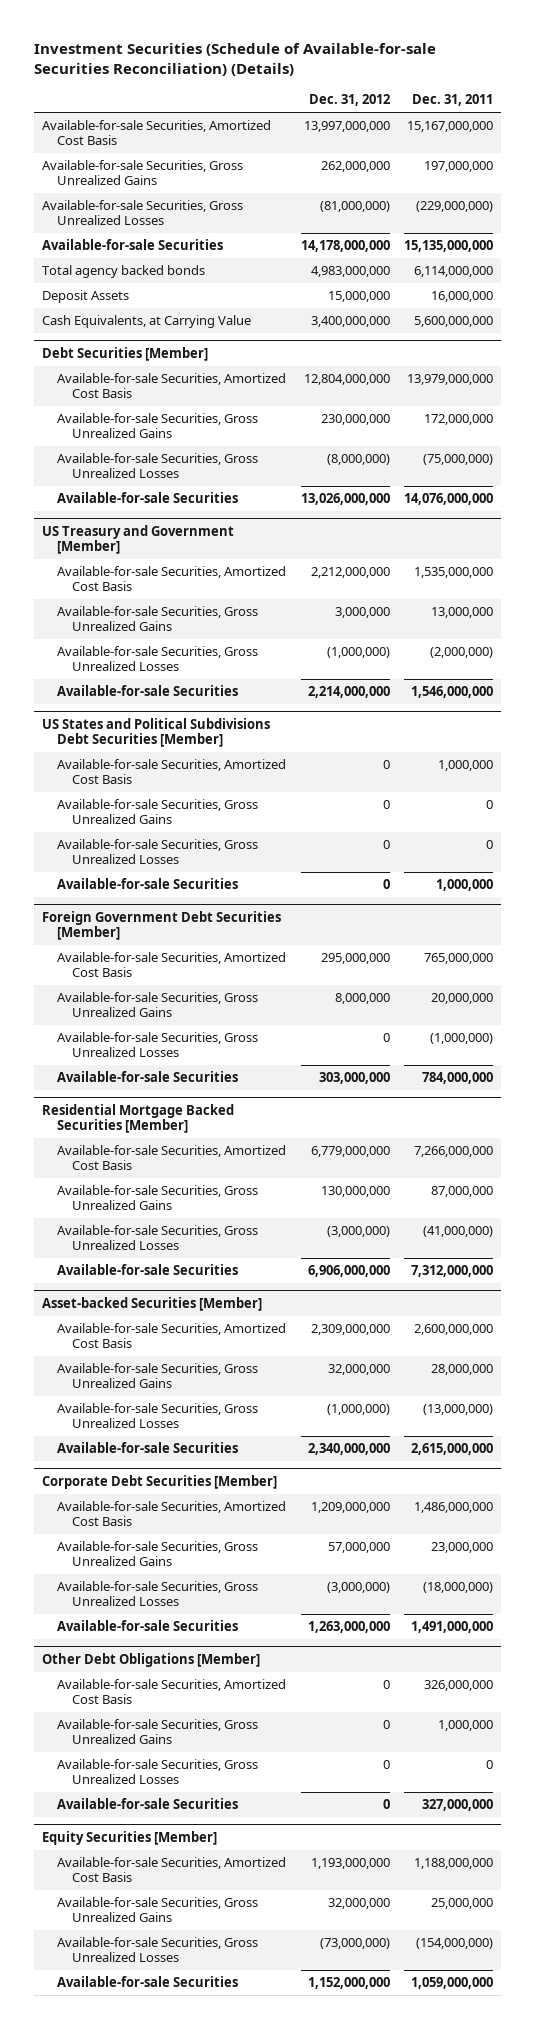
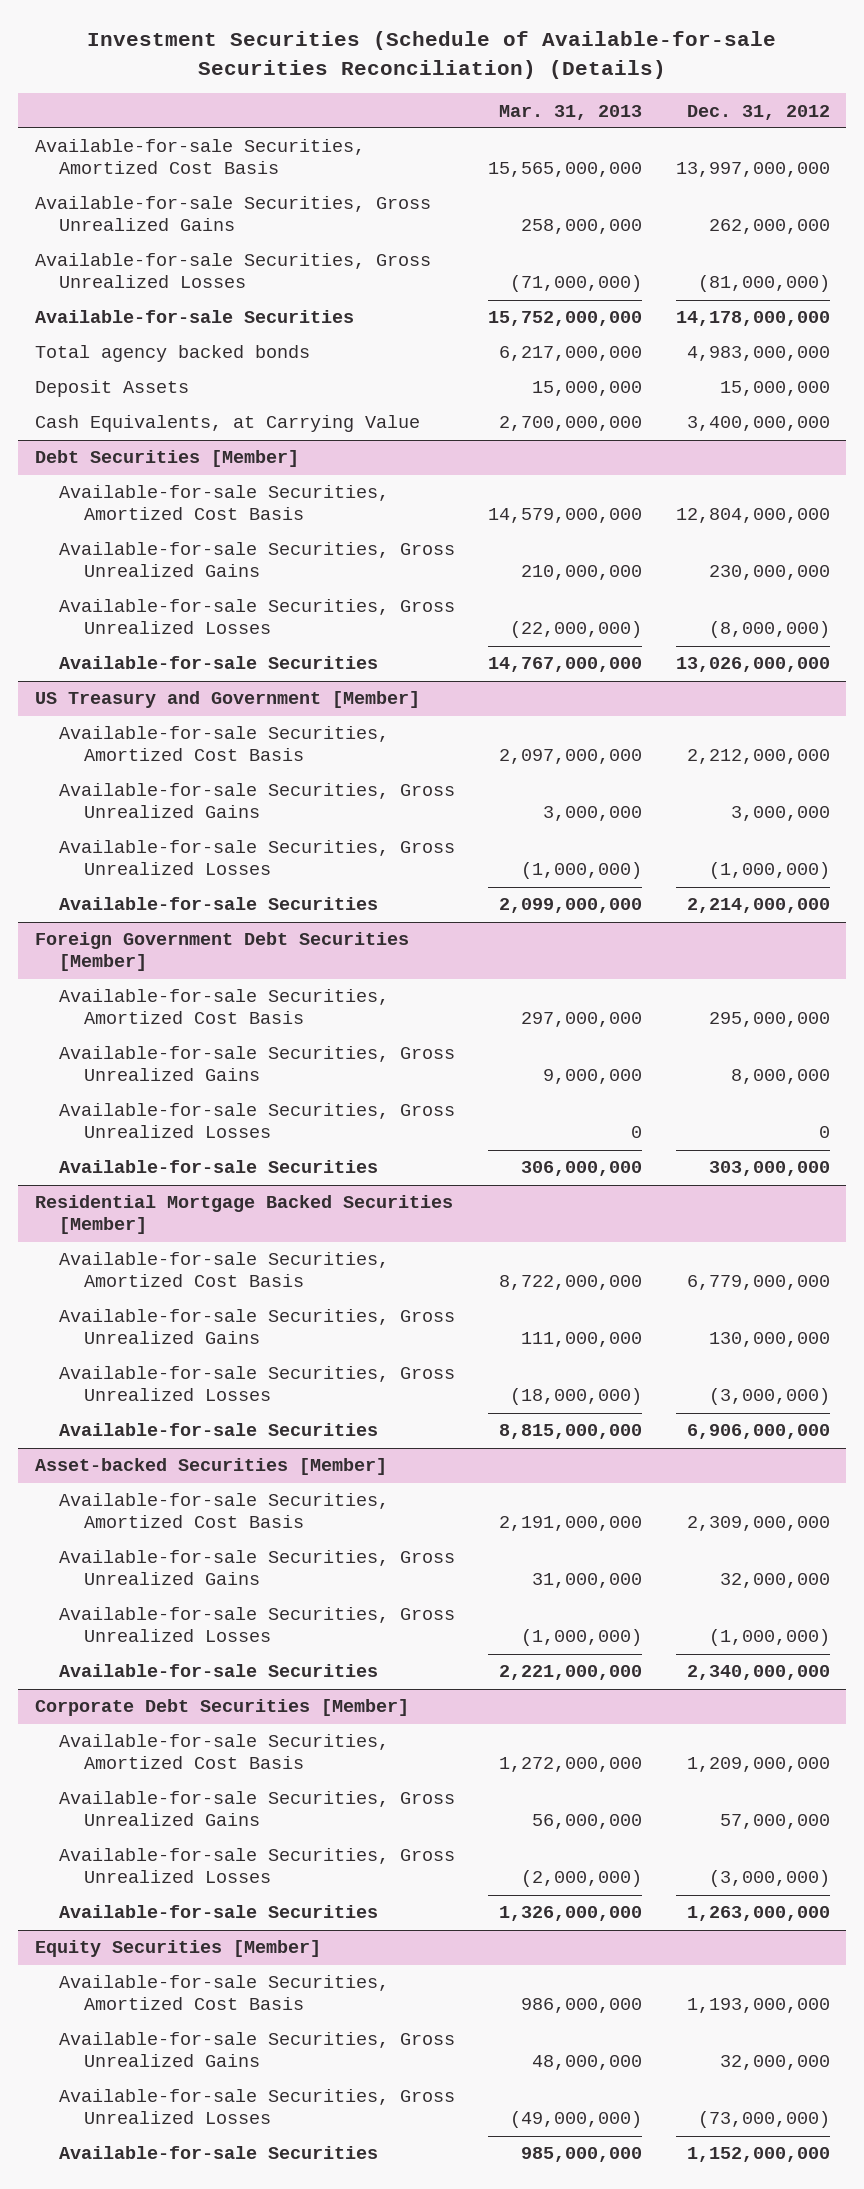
[412,94,494,107] Dec. 31, 2011 -> none
none -> [499,104,643,120] Mar. 31, 2013
[41,717,270,748] US States and Political Subdivisions Debt Securities [Member] -> none
[56,759,286,785] Available-for-sale Securities, Amortized Cost Basis -> none
[56,799,258,825] Available-for-sale Securities, Gross Unrealized Gains -> none
[56,839,258,865] Available-for-sale Securities, Gross Unrealized Losses -> none
[56,878,238,890] Available-for-sale Securities -> none
[41,1652,260,1667] Other Debt Obligations [Member] -> none
[56,1679,286,1705] Available-for-sale Securities, Amortized Cost Basis -> none
[56,1719,258,1745] Available-for-sale Securities, Gross Unrealized Gains -> none
[56,1759,258,1785] Available-for-sale Securities, Gross Unrealized Losses -> none
[56,1798,238,1810] Available-for-sale Securities -> none

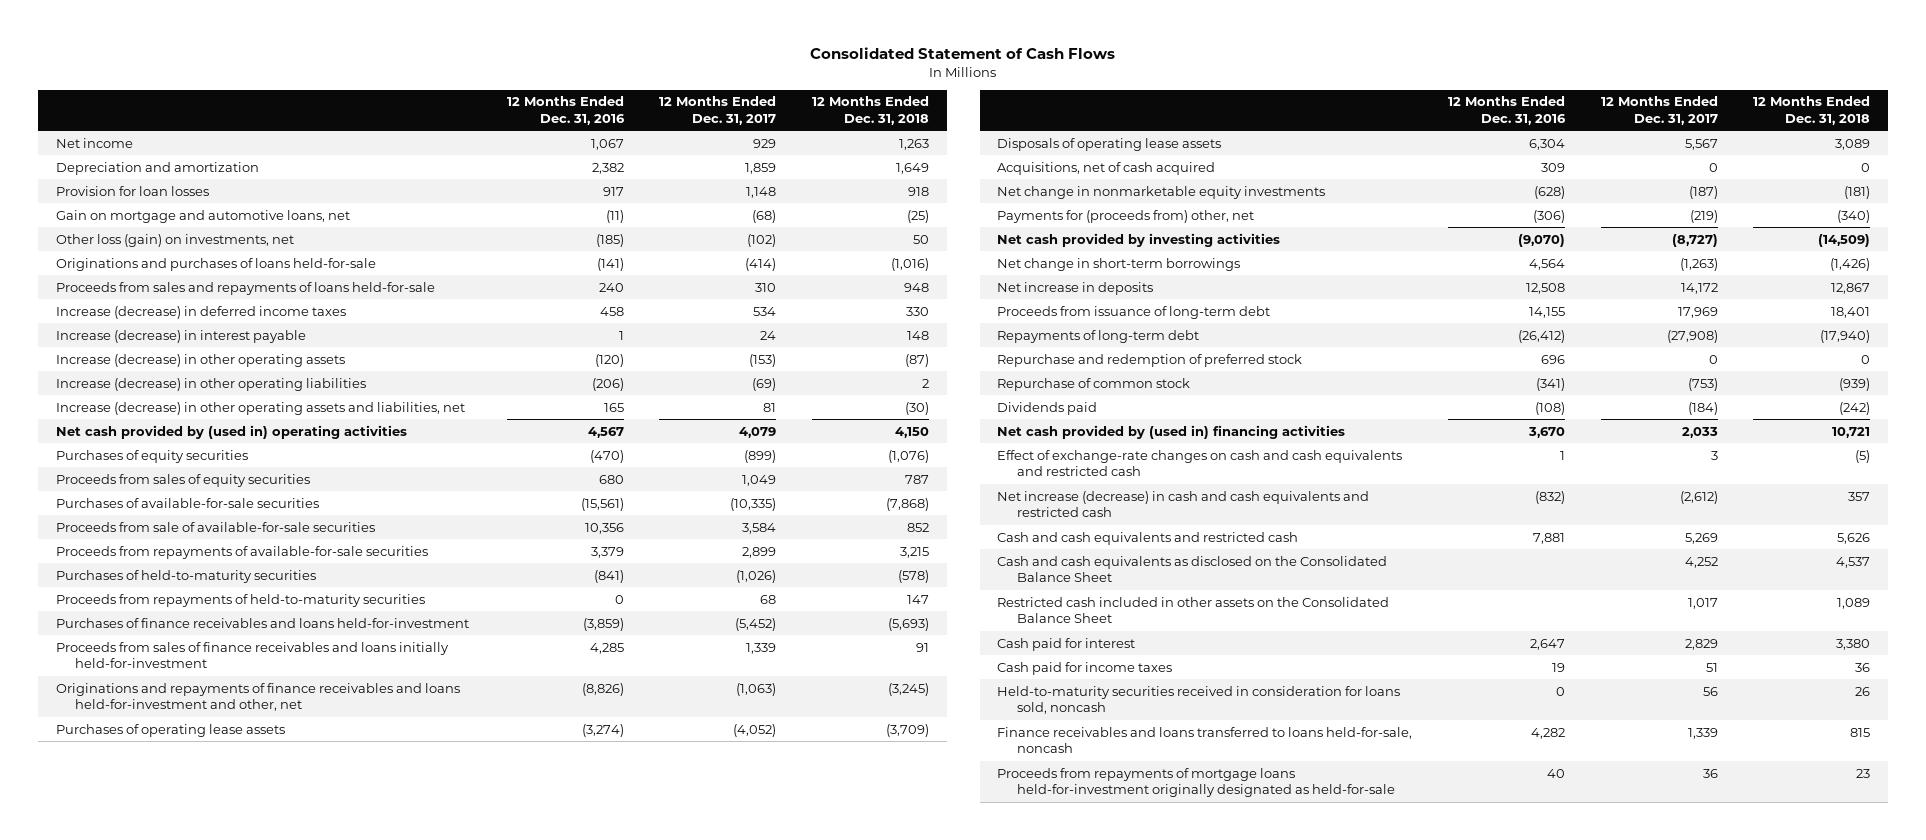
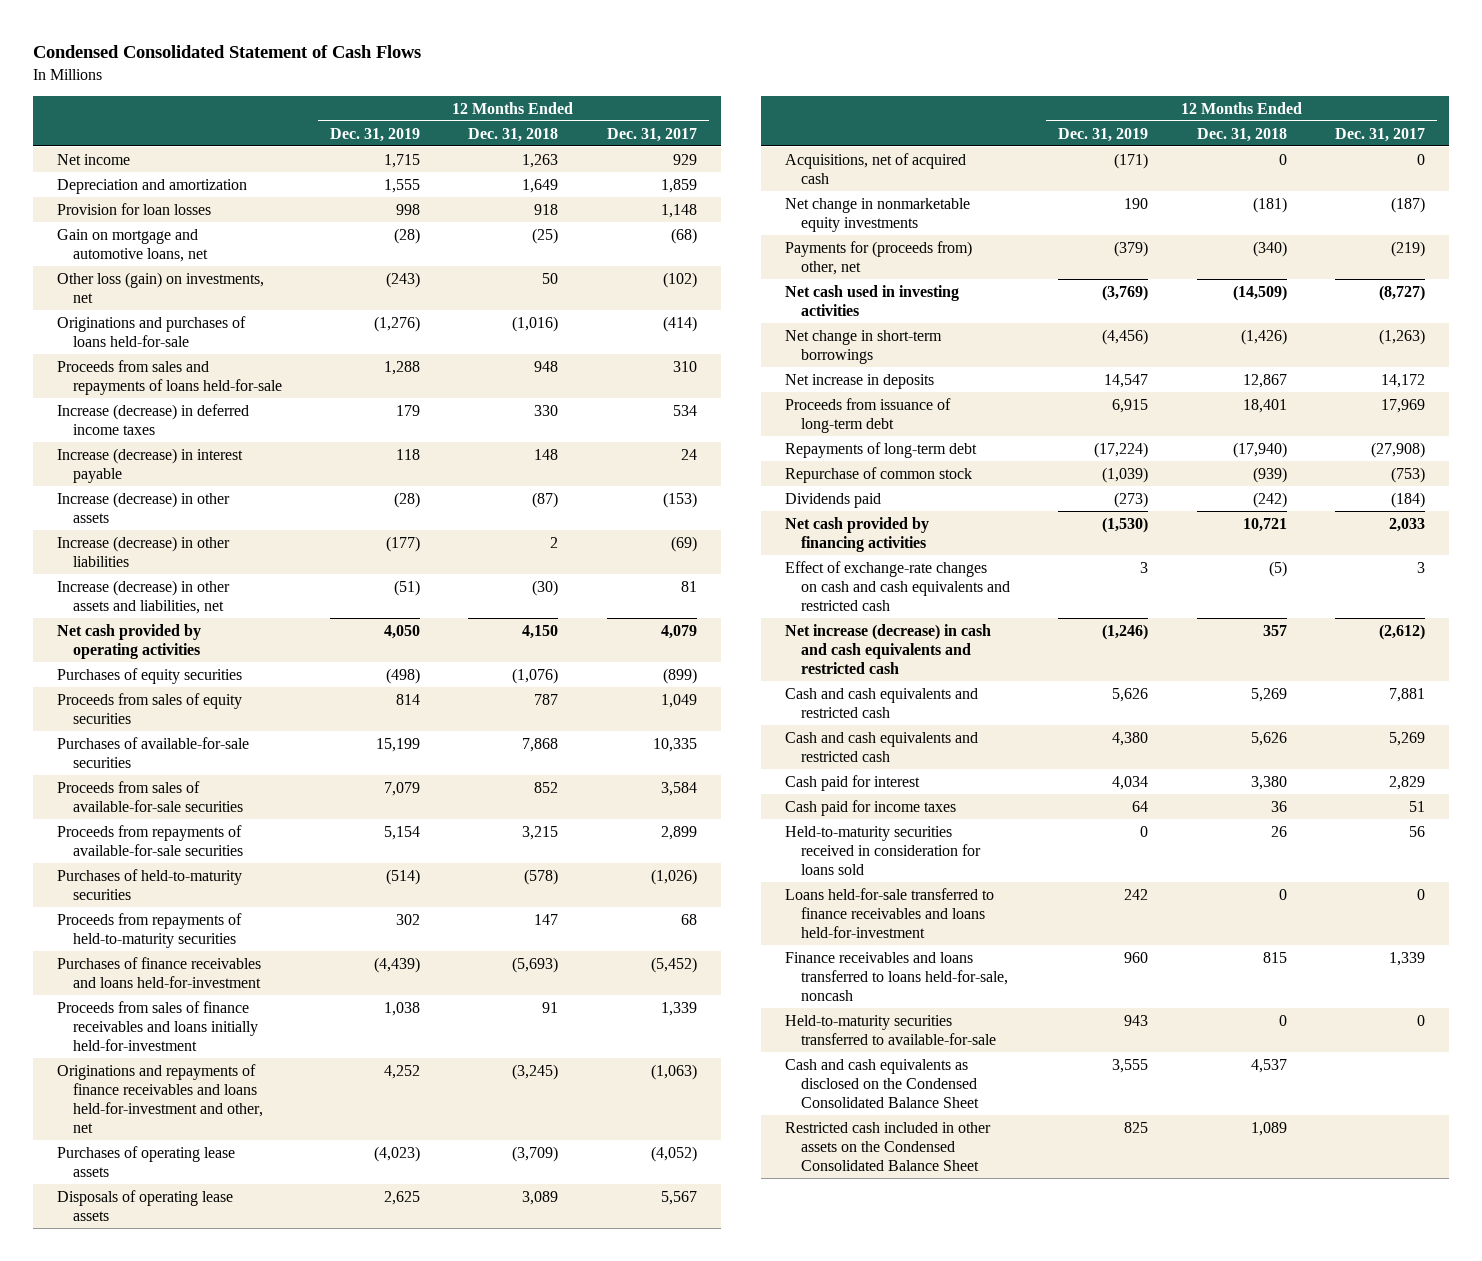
[810,46,1116,59] Consolidated Statement of Cash Flows -> [33,45,422,59] Condensed Consolidated Statement of Cash Flows
[506,96,625,126] 12 Months Ended Dec. 31, 2016 -> none
none -> [330,127,421,142] Dec. 31, 2019
[55,353,345,367] Increase (decrease) in other operating assets -> [57,491,231,523] Increase (decrease) in other assets
[55,377,366,391] Increase (decrease) in other operating liabilities -> [57,535,231,567] Increase (decrease) in other liabilities
[55,401,465,415] Increase (decrease) in other operating assets and liabilities, net -> [57,579,231,614] Increase (decrease) in other assets and liabilities, net
[55,424,407,439] Net cash provided by (used in) operating activities -> [57,623,202,659] Net cash provided by operating activities
[730,497,777,511] (10,335) -> [652,737,697,752] 10,335
[885,497,929,511] (7,868) -> [522,737,559,752] 7,868
[55,521,375,532] Proceeds from sale of available-for-sale securities -> [57,780,243,812] Proceeds from sales of available-for-sale securities
[997,161,1216,175] Acquisitions, net of cash acquired -> [785,152,967,184] Acquisitions, net of acquired cash
[997,232,1281,247] Net cash provided by investing activities -> [785,284,960,316] Net cash used in investing activities
[997,353,1303,367] Repurchase and redemption of preferred stock -> none
[997,424,1346,439] Net cash provided by (used in) financing activities -> [785,516,930,552] Net cash provided by financing activities
none -> [785,687,979,718] Cash and cash equivalents and restricted cash
[997,555,1388,583] Cash and cash equivalents as disclosed on the Consolidated Balance Sheet -> none
[997,596,1390,624] Restricted cash included in other assets on the Consolidated Balance Sheet -> none
[997,685,1401,715] Held-to-maturity securities received in consideration for loans sold, noncash -> [785,825,981,876] Held-to-maturity securities received in consideration for loans sold
none -> [785,887,995,939] Loans held-for-sale transferred to finance receivables and loans held-for-investment
[997,767,1395,798] Proceeds from repayments of mortgage loans held-for-investment originally designated as held-for-sale -> none
none -> [785,1014,996,1045] Held-to-maturity securities transferred to available-for-sale
none -> [785,1058,979,1109] Cash and cash equivalents as disclosed on the Condensed Consolidated Balance Sheet
none -> [785,1121,992,1172] Restricted cash included in other assets on the Condensed Consolidated Balance Sheet

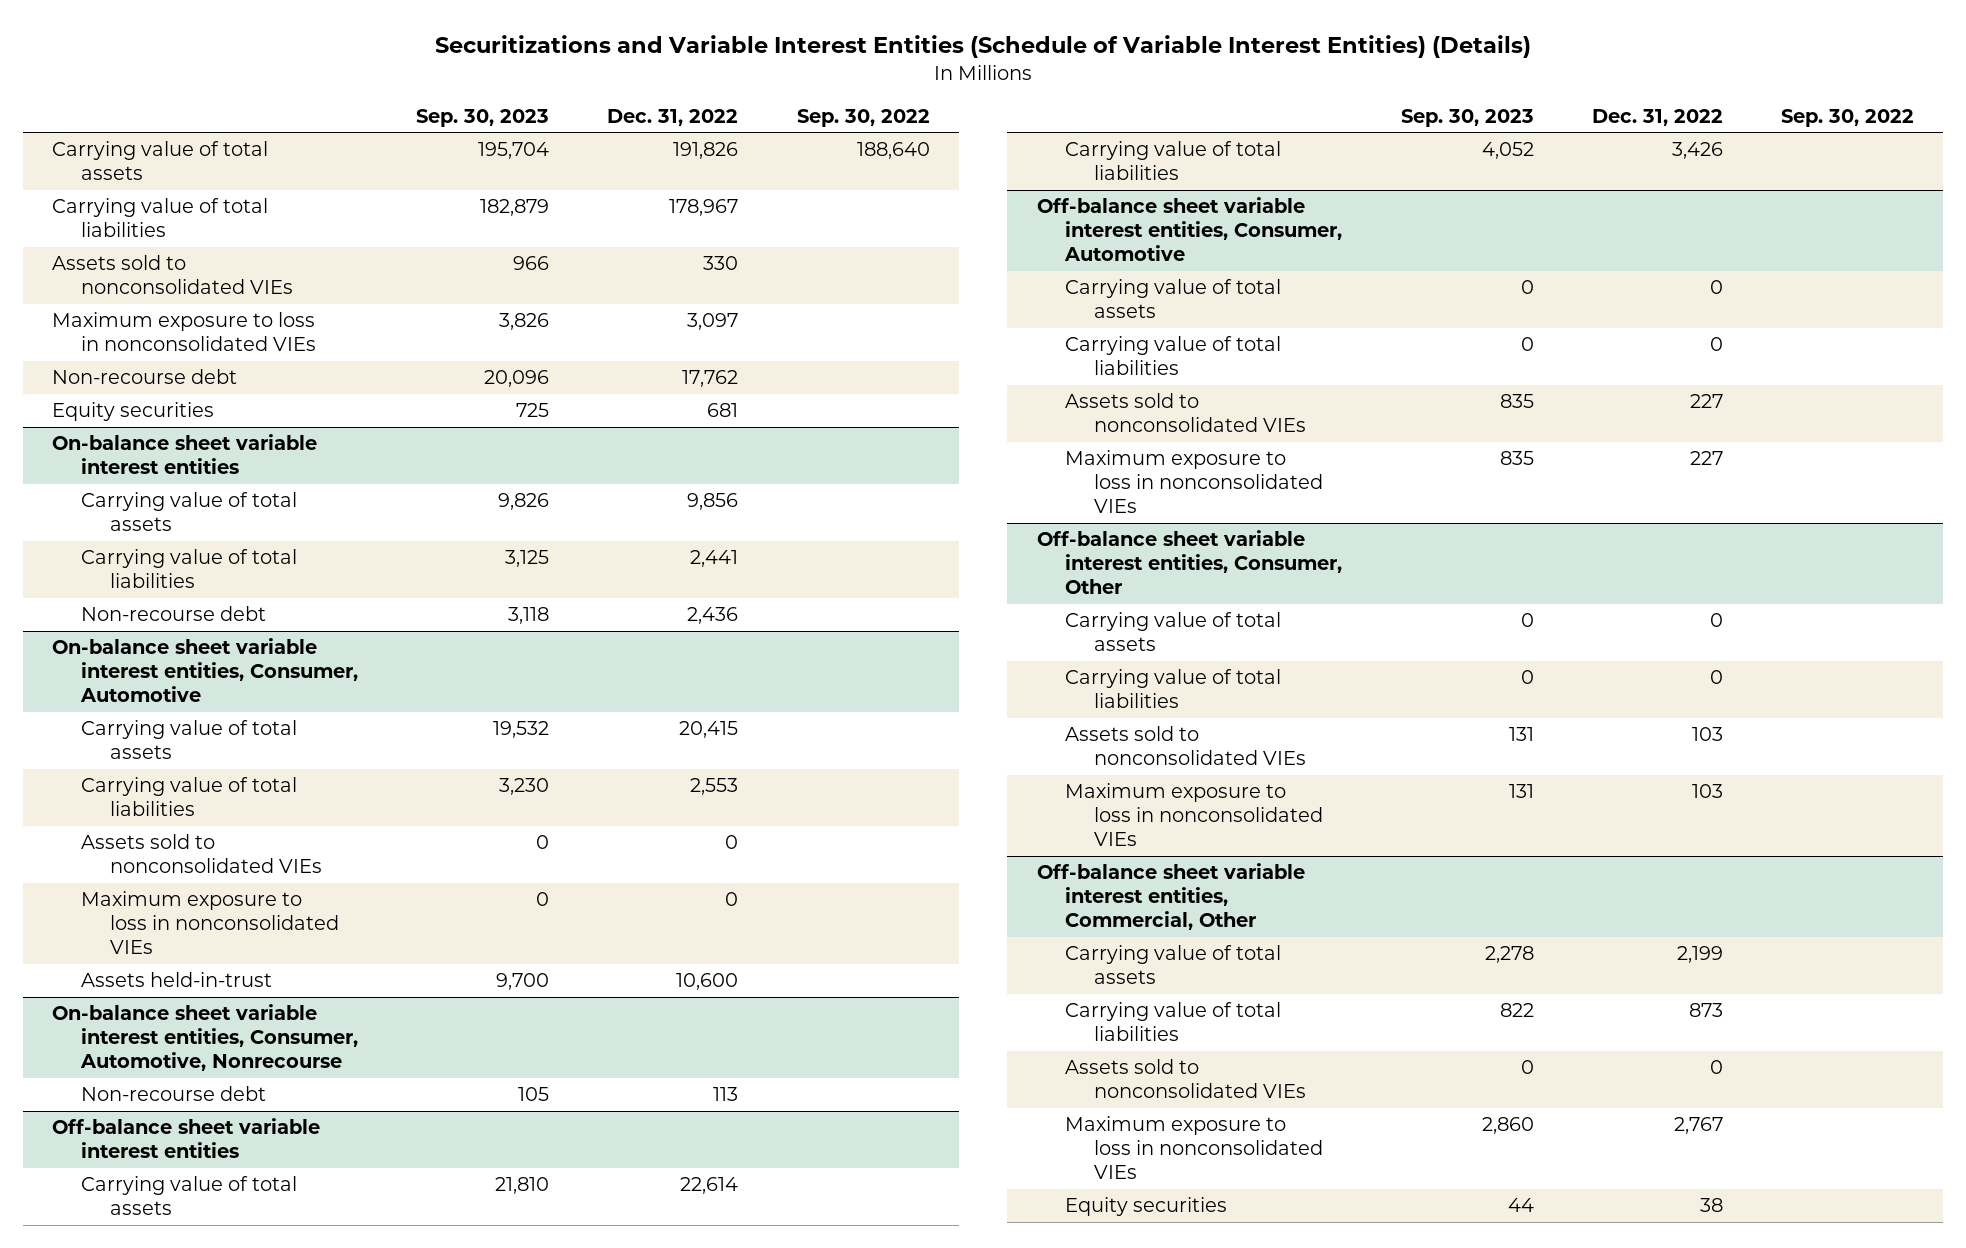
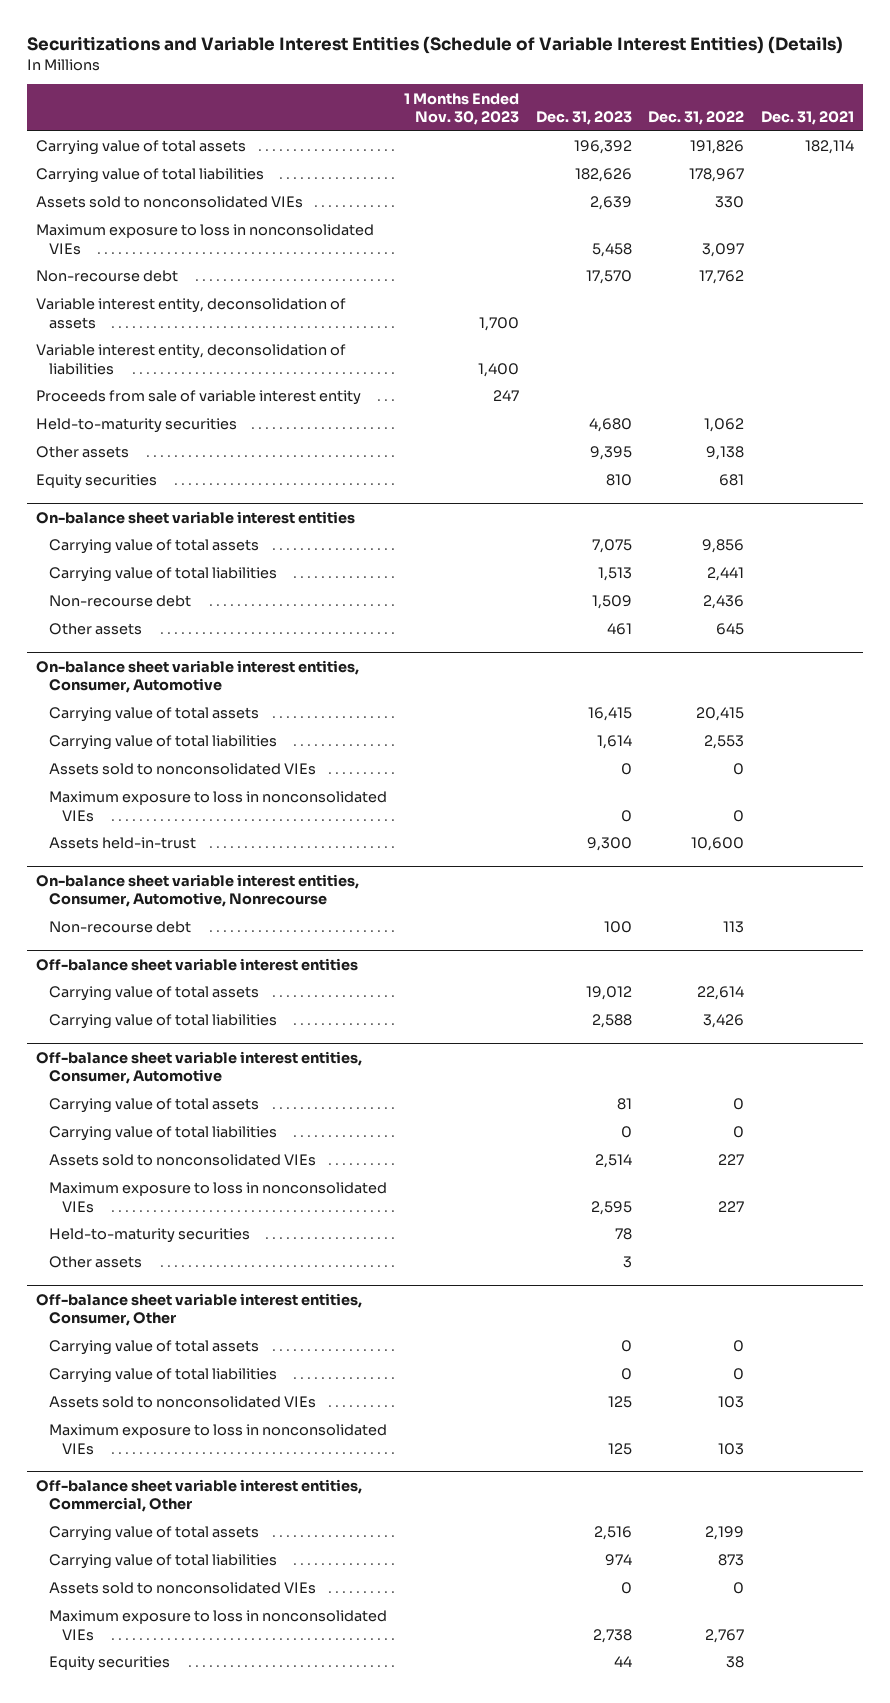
[416,108,550,127] Sep. 30, 2023 -> none
[796,108,930,127] Sep. 30, 2022 -> none
none -> [403,92,519,126] 1 Months Ended Nov. 30, 2023
none -> [535,111,632,126] Dec. 31, 2023
none -> [761,111,855,126] Dec. 31, 2021
none -> [35,298,346,329] Variable interest entity, deconsolidation of assets
none -> [35,344,346,375] Variable interest entity, deconsolidation of liabilities
none -> [35,390,361,406] Proceeds from sale of variable interest entity
none -> [35,418,237,434] Held-to-maturity securities
none -> [35,446,129,459] Other assets
none -> [48,623,142,636] Other assets
none -> [48,1228,250,1244] Held-to-maturity securities
none -> [48,1256,142,1269] Other assets

